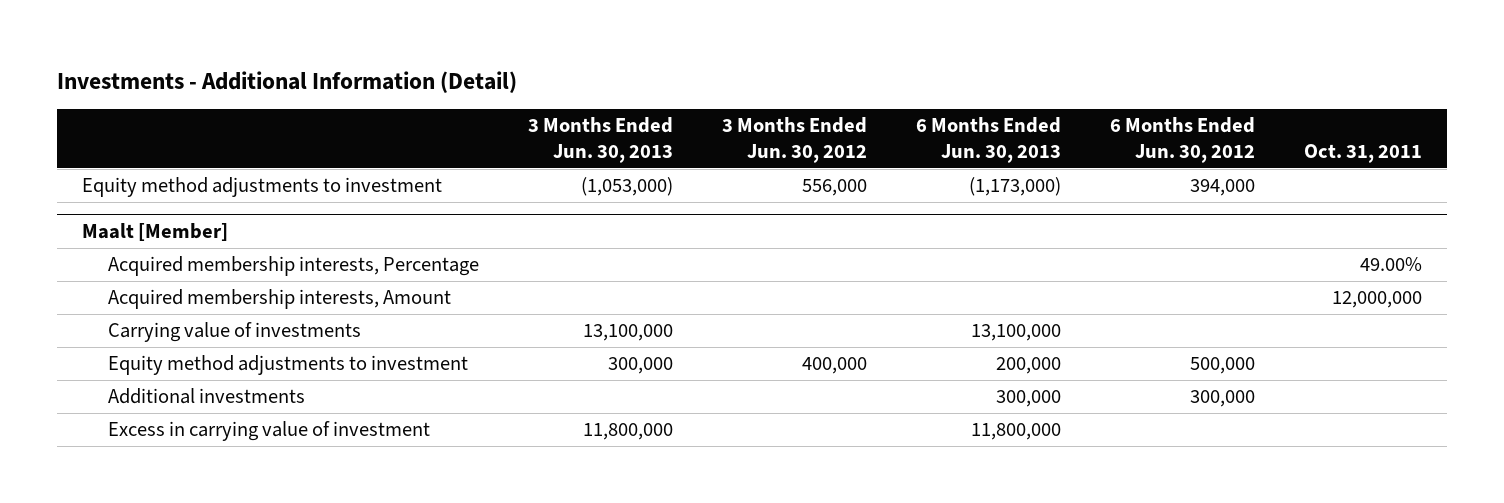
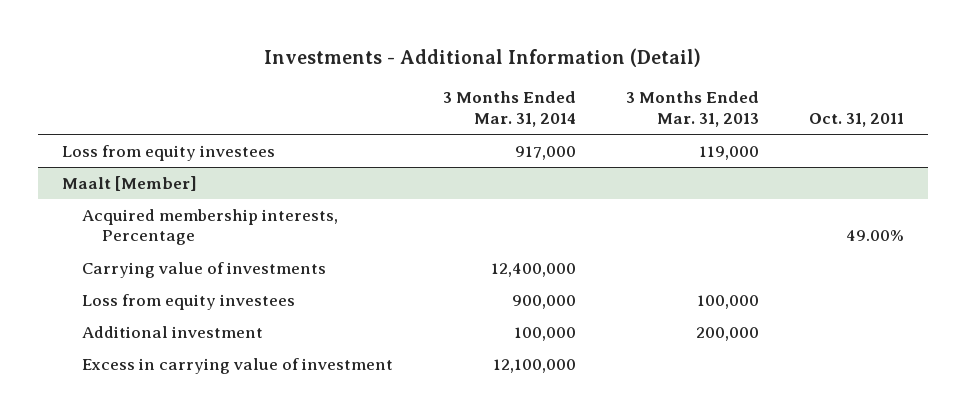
[528,117,674,164] 3 Months Ended Jun. 30, 2013 -> none
[722,117,868,164] 3 Months Ended Jun. 30, 2012 -> none
[916,117,1062,164] 6 Months Ended Jun. 30, 2013 -> none
[1110,117,1256,164] 6 Months Ended Jun. 30, 2012 -> none
none -> [443,91,577,127] 3 Months Ended Mar. 31, 2014
none -> [625,91,759,127] 3 Months Ended Mar. 31, 2013
[81,177,442,198] Equity method adjustments to investment -> [62,145,276,162] Loss from equity investees
[108,289,452,310] Acquired membership interests, Amount -> none
[108,355,469,376] Equity method adjustments to investment -> [82,294,296,311] Loss from equity investees
[108,388,306,405] Additional investments -> [82,326,264,339] Additional investment

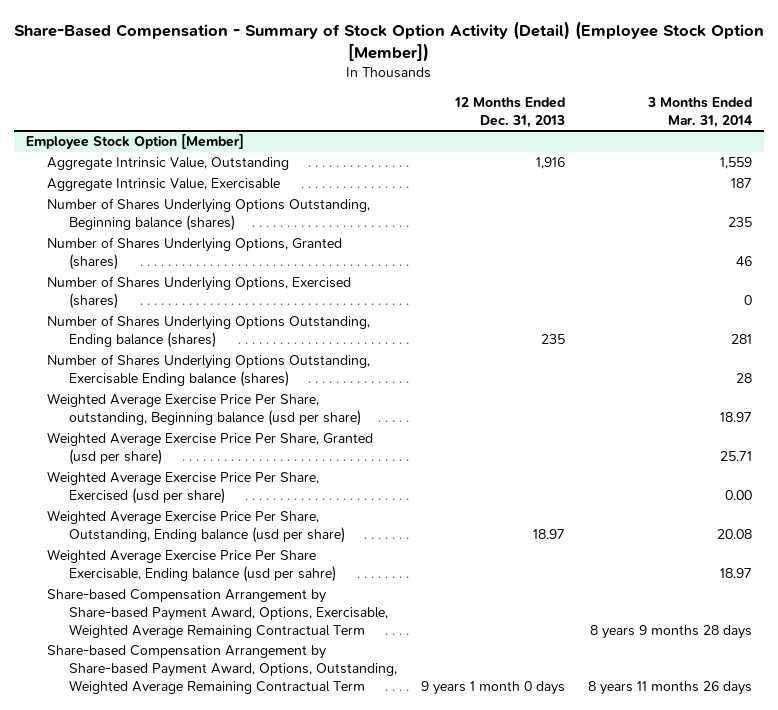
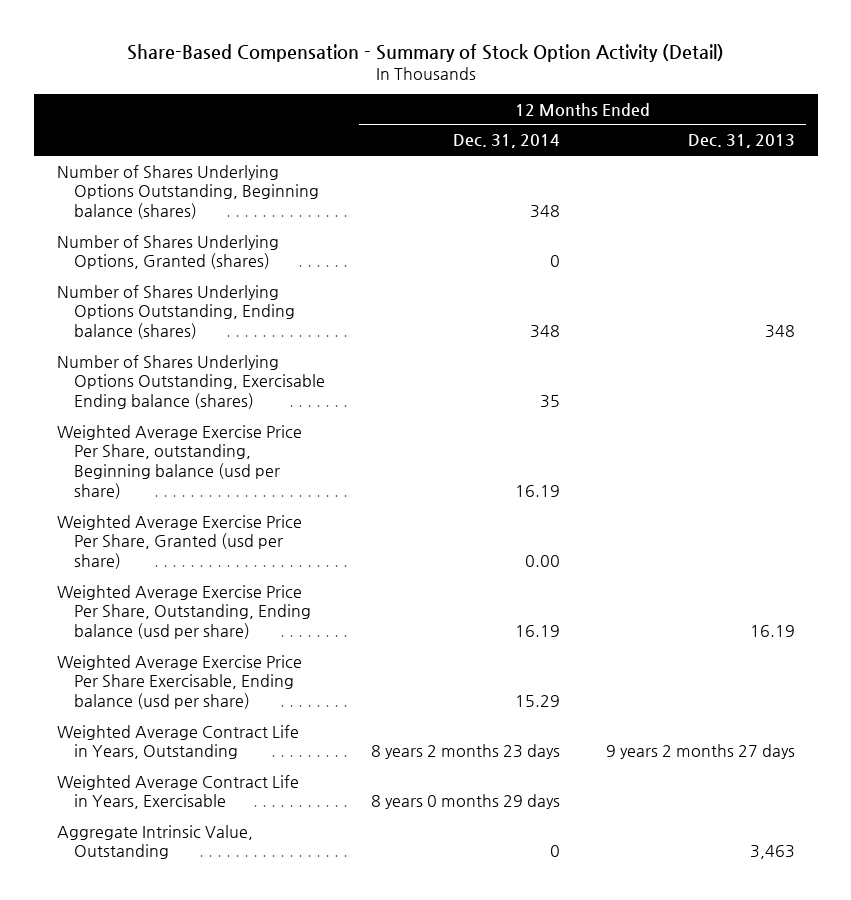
[14,21,765,63] Share-Based Compensation - Summary of Stock Option Activity (Detail) (Employee Stock Option [Member]) -> [126,43,724,62] Share-Based Compensation - Summary of Stock Option Activity (Detail)
[647,96,753,128] 3 Months Ended Mar. 31, 2014 -> none
none -> [452,134,560,149] Dec. 31, 2014
[25,134,244,150] Employee Stock Option [Member] -> none
[47,157,290,171] Aggregate Intrinsic Value, Outstanding -> none
[47,178,281,192] Aggregate Intrinsic Value, Exercisable -> none
[47,198,371,231] Number of Shares Underlying Options Outstanding, Beginning balance (shares) -> none
[47,237,343,270] Number of Shares Underlying Options, Granted (shares) -> none
[47,276,352,309] Number of Shares Underlying Options, Exercised (shares) -> none
[47,315,371,348] Number of Shares Underlying Options Outstanding, Ending balance (shares) -> none
[47,354,371,387] Number of Shares Underlying Options Outstanding, Exercisable Ending balance (shares) -> none
[47,393,361,426] Weighted Average Exercise Price Per Share, outstanding, Beginning balance (usd per share) -> none
[47,432,374,465] Weighted Average Exercise Price Per Share, Granted (usd per share) -> none
[47,471,320,504] Weighted Average Exercise Price Per Share, Exercised (usd per share) -> none
[47,510,345,543] Weighted Average Exercise Price Per Share, Outstanding, Ending balance (usd per share) -> none
[47,549,336,582] Weighted Average Exercise Price Per Share Exercisable, Ending balance (usd per sahre) -> none
[47,589,388,638] Share-based Compensation Arrangement by Share-based Payment Award, Options, Exercisable, Weighted Average Remaining Contractual Term -> none
[47,645,397,694] Share-based Compensation Arrangement by Share-based Payment Award, Options, Outstanding, Weighted Average Remaining Contractual Term -> none
none -> [56,164,319,220] Number of Shares Underlying Options Outstanding, Beginning balance (shares)
none -> [56,234,279,270] Number of Shares Underlying Options, Granted (shares)
none -> [56,284,295,340] Number of Shares Underlying Options Outstanding, Ending balance (shares)
none -> [56,354,325,410] Number of Shares Underlying Options Outstanding, Exercisable Ending balance (shares)
none -> [56,424,302,500] Weighted Average Exercise Price Per Share, outstanding, Beginning balance (usd per share)
none -> [56,514,302,570] Weighted Average Exercise Price Per Share, Granted (usd per share)
none -> [56,584,311,640] Weighted Average Exercise Price Per Share, Outstanding, Ending balance (usd per share)
none -> [56,654,302,710] Weighted Average Exercise Price Per Share Exercisable, Ending balance (usd per share)
none -> [56,724,299,760] Weighted Average Contract Life in Years, Outstanding
none -> [56,774,299,810] Weighted Average Contract Life in Years, Exercisable
none -> [56,824,253,860] Aggregate Intrinsic Value, Outstanding

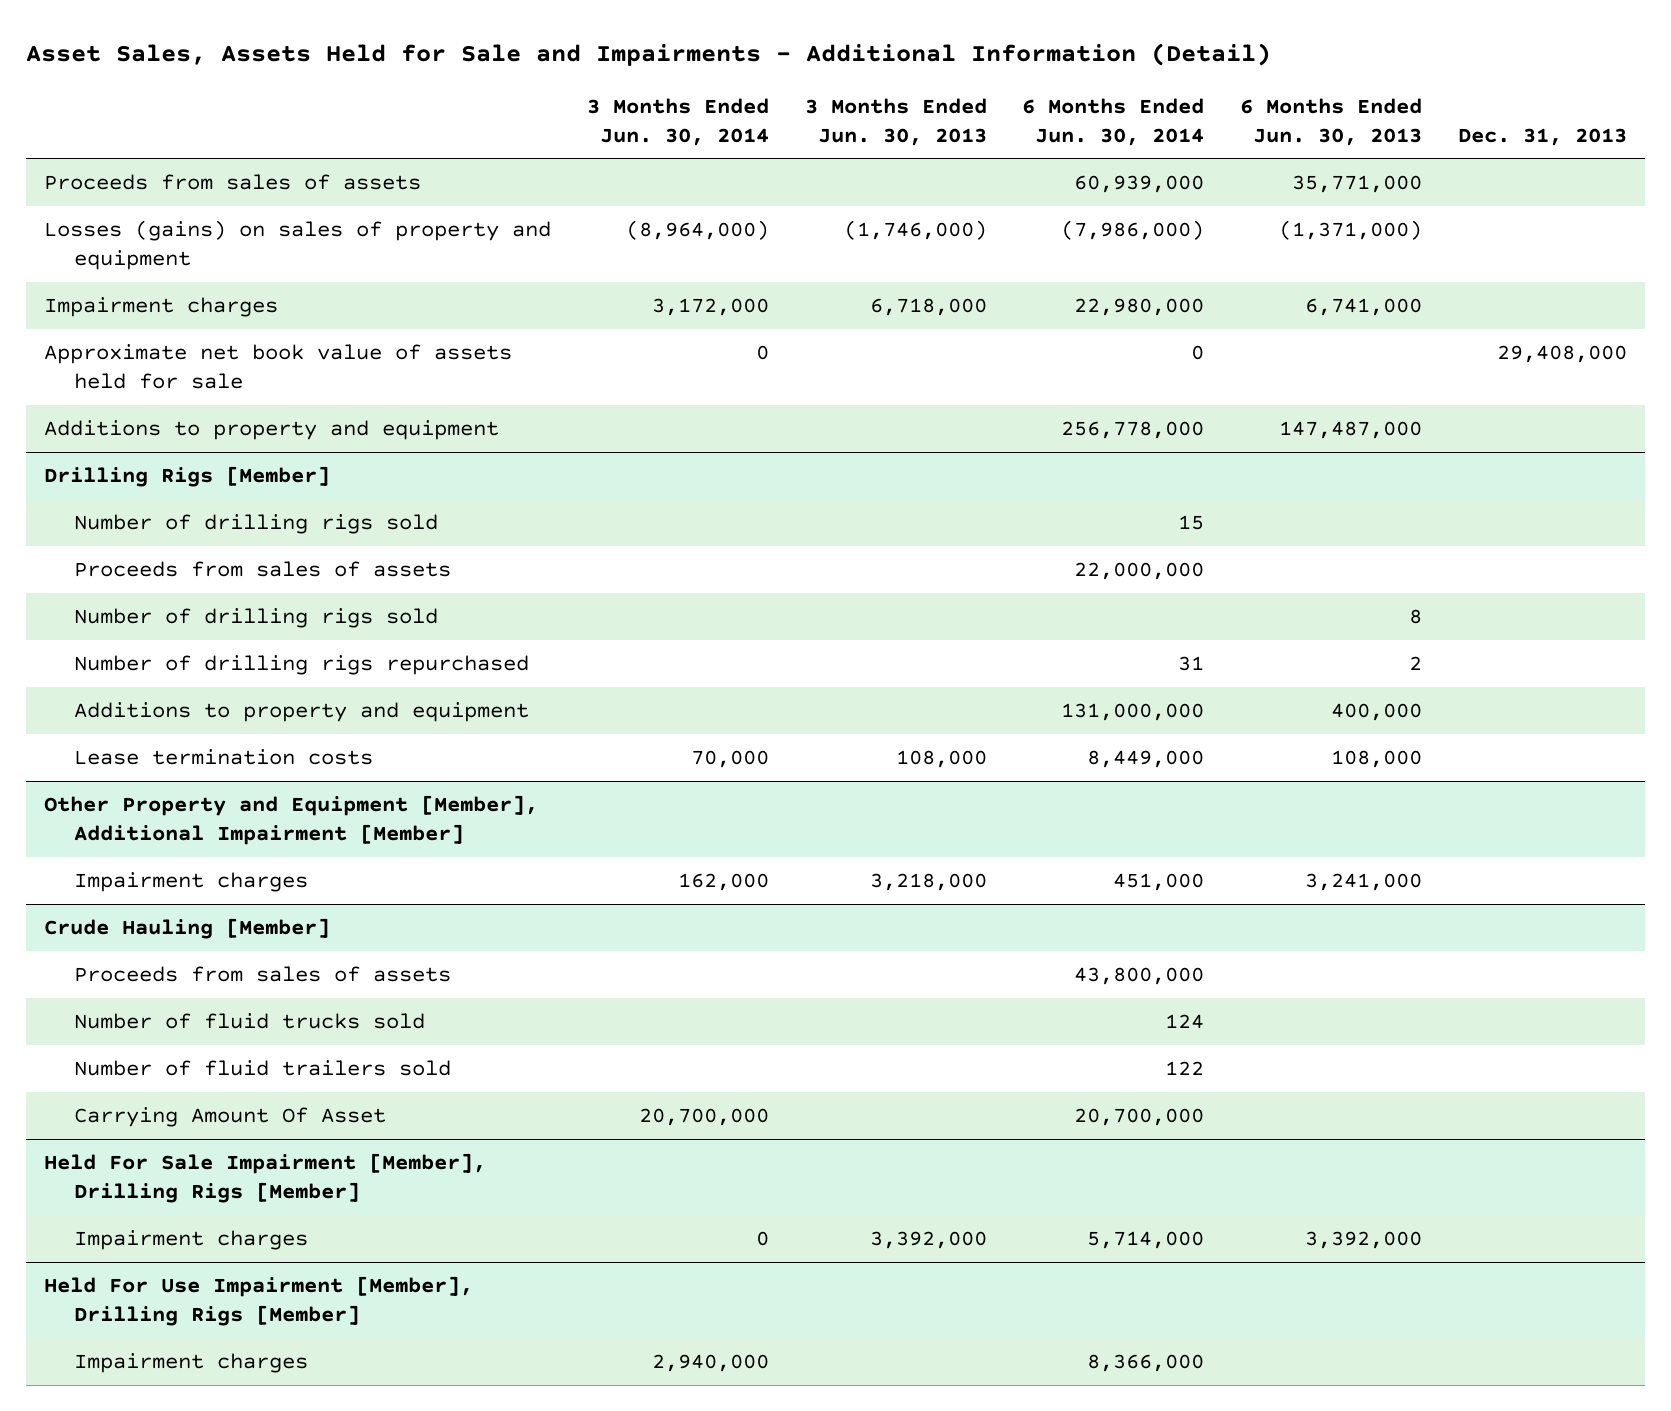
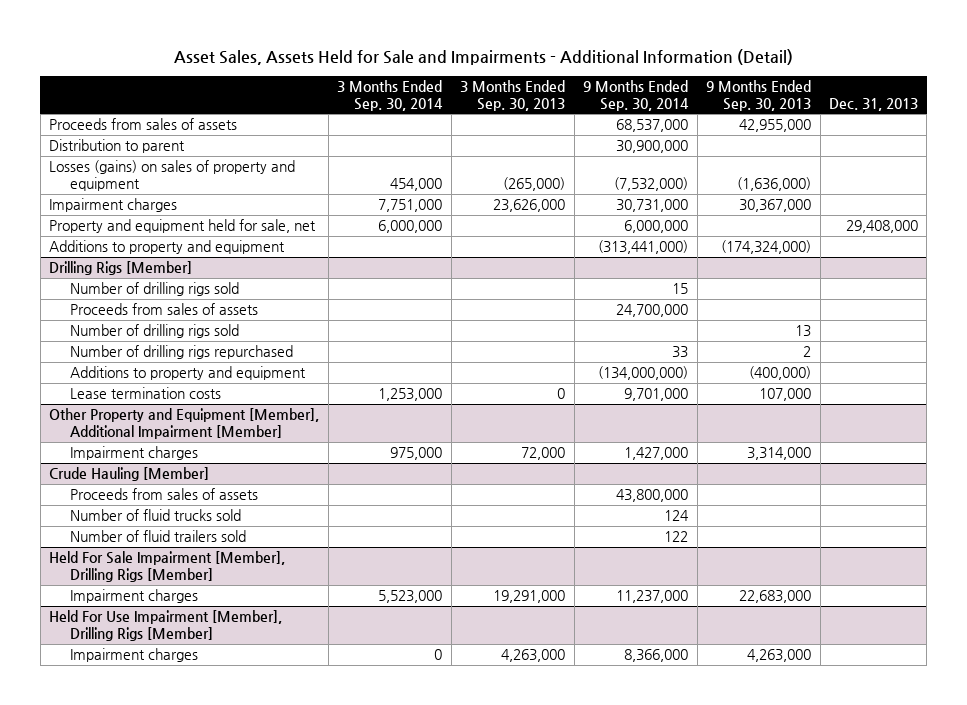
[586,97,769,146] 3 Months Ended Jun. 30, 2014 -> none
[804,97,987,146] 3 Months Ended Jun. 30, 2013 -> none
[1022,97,1205,146] 6 Months Ended Jun. 30, 2014 -> none
[1240,97,1423,146] 6 Months Ended Jun. 30, 2013 -> none
none -> [337,79,444,111] 3 Months Ended Sep. 30, 2014
none -> [460,79,566,111] 3 Months Ended Sep. 30, 2013
none -> [583,79,690,111] 9 Months Ended Sep. 30, 2014
none -> [706,79,812,111] 9 Months Ended Sep. 30, 2013
none -> [49,139,186,154] Distribution to parent
[43,343,512,389] Approximate net book value of assets held for sale -> [49,219,317,234] Property and equipment held for sale, net
[74,1106,387,1127] Carrying Amount Of Asset -> none

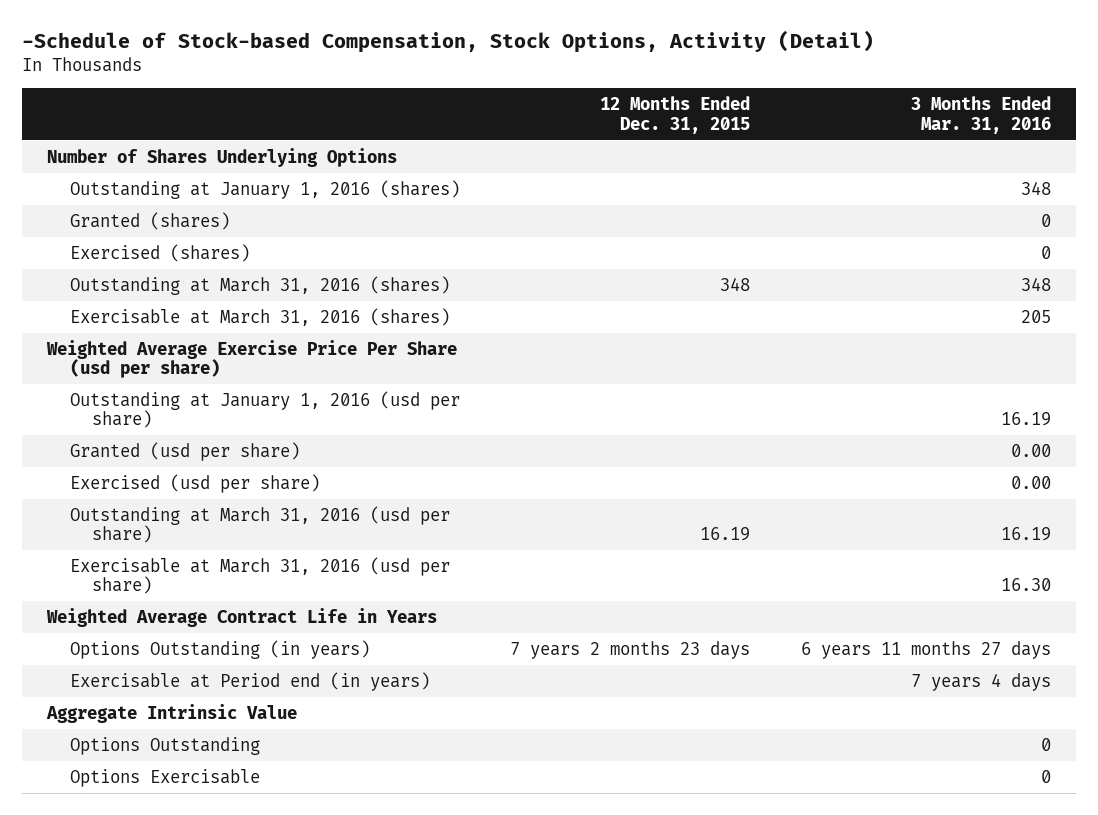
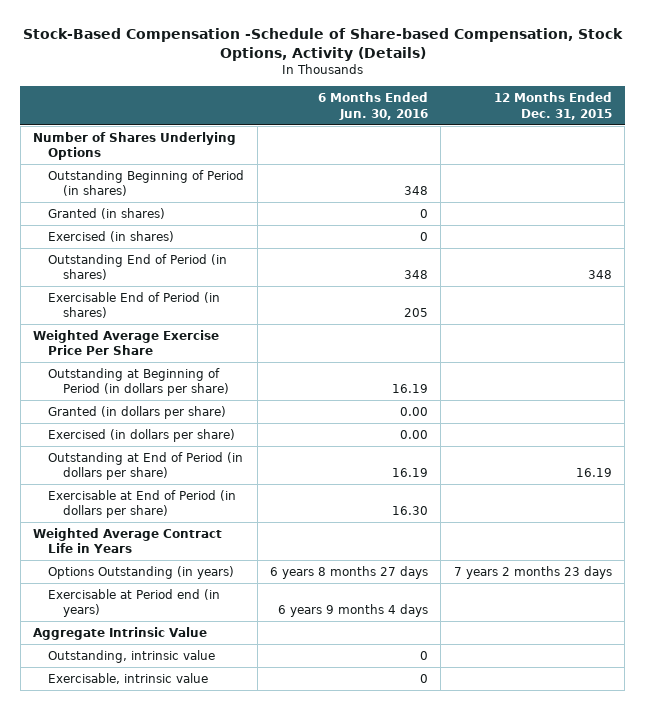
[22,30,875,54] -Schedule of Stock-based Compensation, Stock Options, Activity (Detail) -> [22,28,623,61] Stock-Based Compensation -Schedule of Share-based Compensation, Stock Options, Activity (Details)
[910,95,1051,134] 3 Months Ended Mar. 31, 2016 -> none
none -> [317,92,428,120] 6 Months Ended Jun. 30, 2016
[69,179,460,199] Outstanding at January 1, 2016 (shares) -> [48,169,245,197] Outstanding Beginning of Period (in shares)
[69,211,230,230] Granted (shares) -> [48,207,166,219] Granted (in shares)
[69,243,250,262] Exercised (shares) -> [48,230,175,242] Exercised (in shares)
[69,275,450,295] Outstanding at March 31, 2016 (shares) -> [48,253,228,281] Outstanding End of Period (in shares)
[69,307,450,326] Exercisable at March 31, 2016 (shares) -> [48,291,221,319] Exercisable End of Period (in shares)
[46,339,458,379] Weighted Average Exercise Price Per Share (usd per share) -> [33,329,220,356] Weighted Average Exercise Price Per Share
[69,390,460,429] Outstanding at January 1, 2016 (usd per share) -> [48,367,229,397] Outstanding at Beginning of Period (in dollars per share)
[69,441,300,461] Granted (usd per share) -> [48,405,227,419] Granted (in dollars per share)
[69,473,320,493] Exercised (usd per share) -> [48,428,236,442] Exercised (in dollars per share)
[69,505,450,544] Outstanding at March 31, 2016 (usd per share) -> [48,451,244,481] Outstanding at End of Period (in dollars per share)
[69,556,450,595] Exercisable at March 31, 2016 (usd per share) -> [48,489,237,519] Exercisable at End of Period (in dollars per share)
[69,736,260,755] Options Outstanding -> [48,649,216,663] Outstanding, intrinsic value
[69,768,260,787] Options Exercisable -> [48,672,209,684] Exercisable, intrinsic value

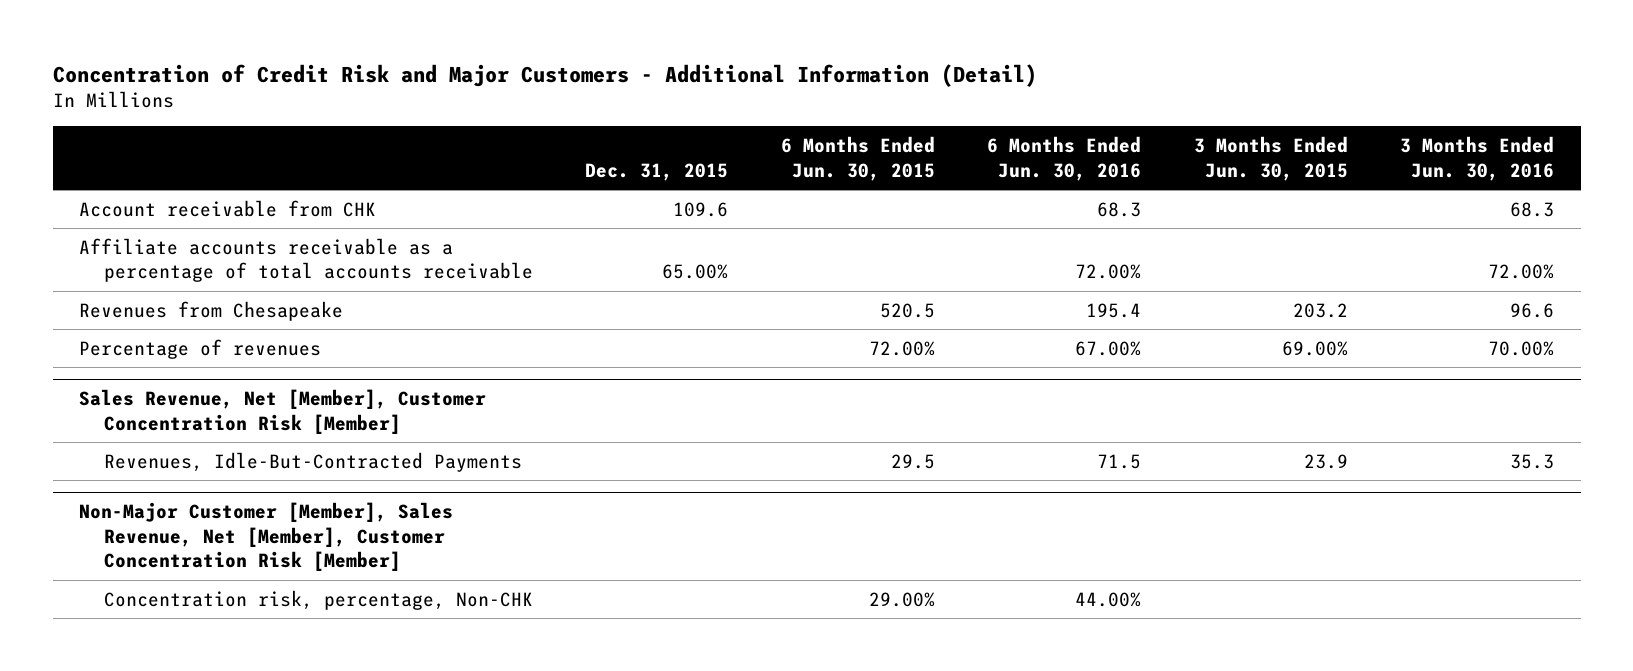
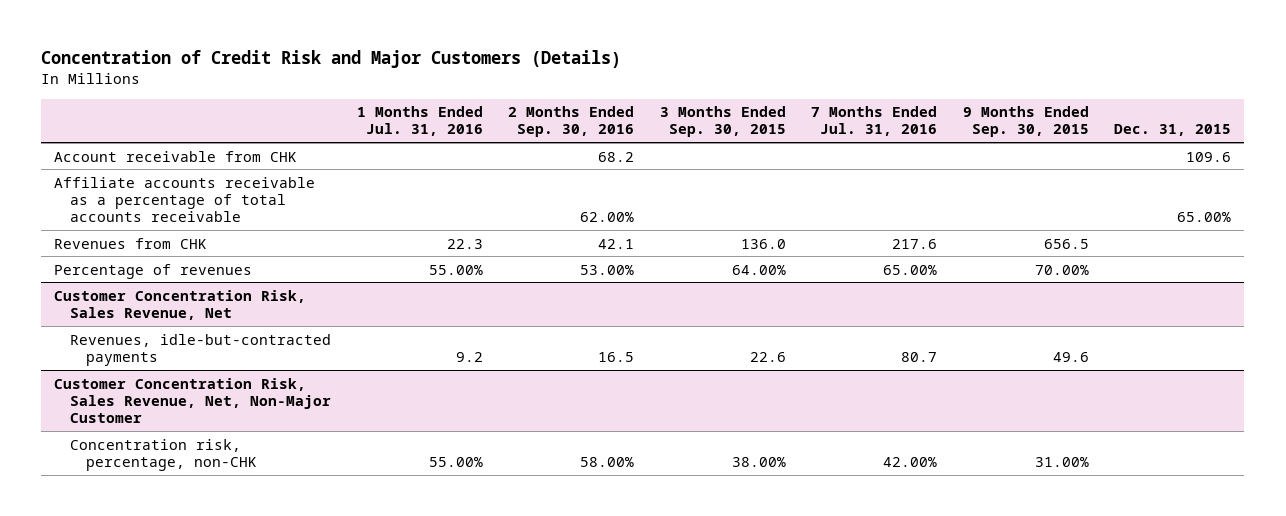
[52,63,1037,87] Concentration of Credit Risk and Major Customers - Additional Information (Detail) -> [41,50,622,69] Concentration of Credit Risk and Major Customers (Details)
[780,136,935,181] 6 Months Ended Jun. 30, 2015 -> none
[987,136,1142,181] 6 Months Ended Jun. 30, 2016 -> none
[1193,136,1348,181] 3 Months Ended Jun. 30, 2015 -> none
[1400,136,1555,181] 3 Months Ended Jun. 30, 2016 -> none
none -> [356,106,483,137] 1 Months Ended Jul. 31, 2016
none -> [508,106,635,138] 2 Months Ended Sep. 30, 2016
none -> [659,106,786,138] 3 Months Ended Sep. 30, 2015
none -> [811,106,938,137] 7 Months Ended Jul. 31, 2016
none -> [962,106,1089,138] 9 Months Ended Sep. 30, 2015
[78,300,343,321] Revenues from Chesapeake -> [54,237,208,249] Revenues from CHK
[78,389,486,434] Sales Revenue, Net [Member], Customer Concentration Risk [Member] -> [54,289,307,320] Customer Concentration Risk, Sales Revenue, Net
[103,451,522,472] Revenues, Idle-But-Contracted Payments -> [70,333,332,366] Revenues, idle-but-contracted payments
[78,502,453,572] Non-Major Customer [Member], Sales Revenue, Net [Member], Customer Concentration Risk [Member] -> [54,377,332,423] Customer Concentration Risk, Sales Revenue, Net, Non-Major Customer
[103,589,533,610] Concentration risk, percentage, Non-CHK -> [70,438,257,471] Concentration risk, percentage, non-CHK

